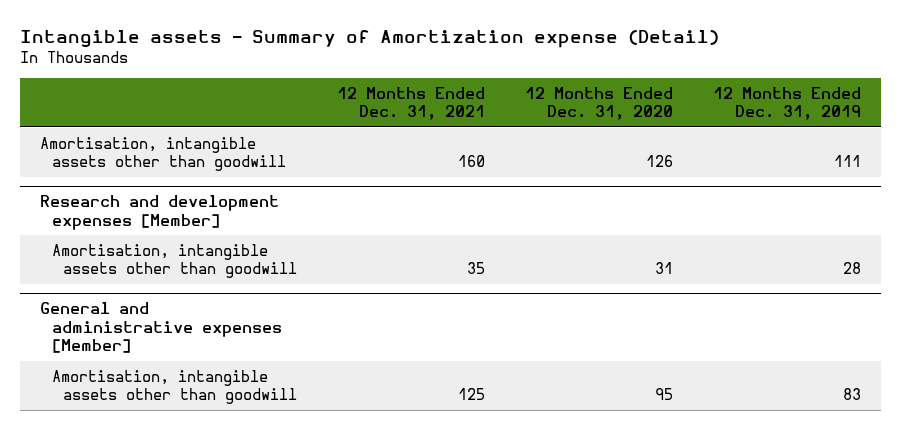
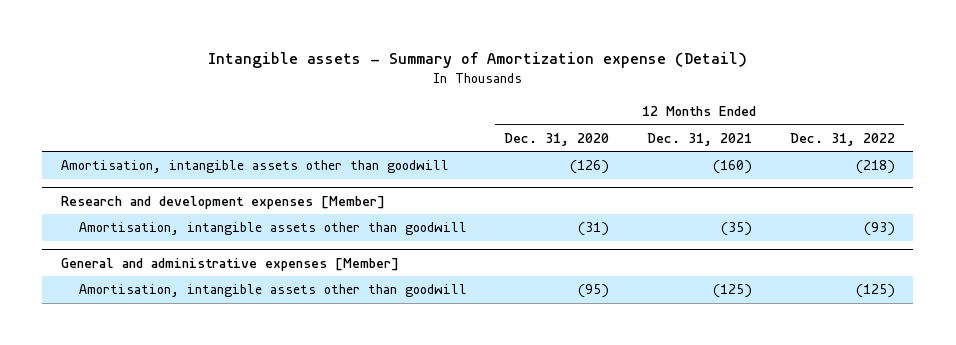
[712,86,861,121] 12 Months Ended Dec. 31, 2019 -> none
none -> [789,132,895,146] Dec. 31, 2022
[457,155,485,168] 160 -> [712,160,752,175] (160)
[645,155,673,168] 126 -> [570,160,610,175] (126)
[466,262,485,275] 35 -> [720,222,752,237] (35)
[654,262,673,275] 31 -> [578,222,610,237] (31)
[457,388,485,401] 125 -> [712,284,752,299] (125)
[654,388,673,401] 95 -> [578,284,610,299] (95)

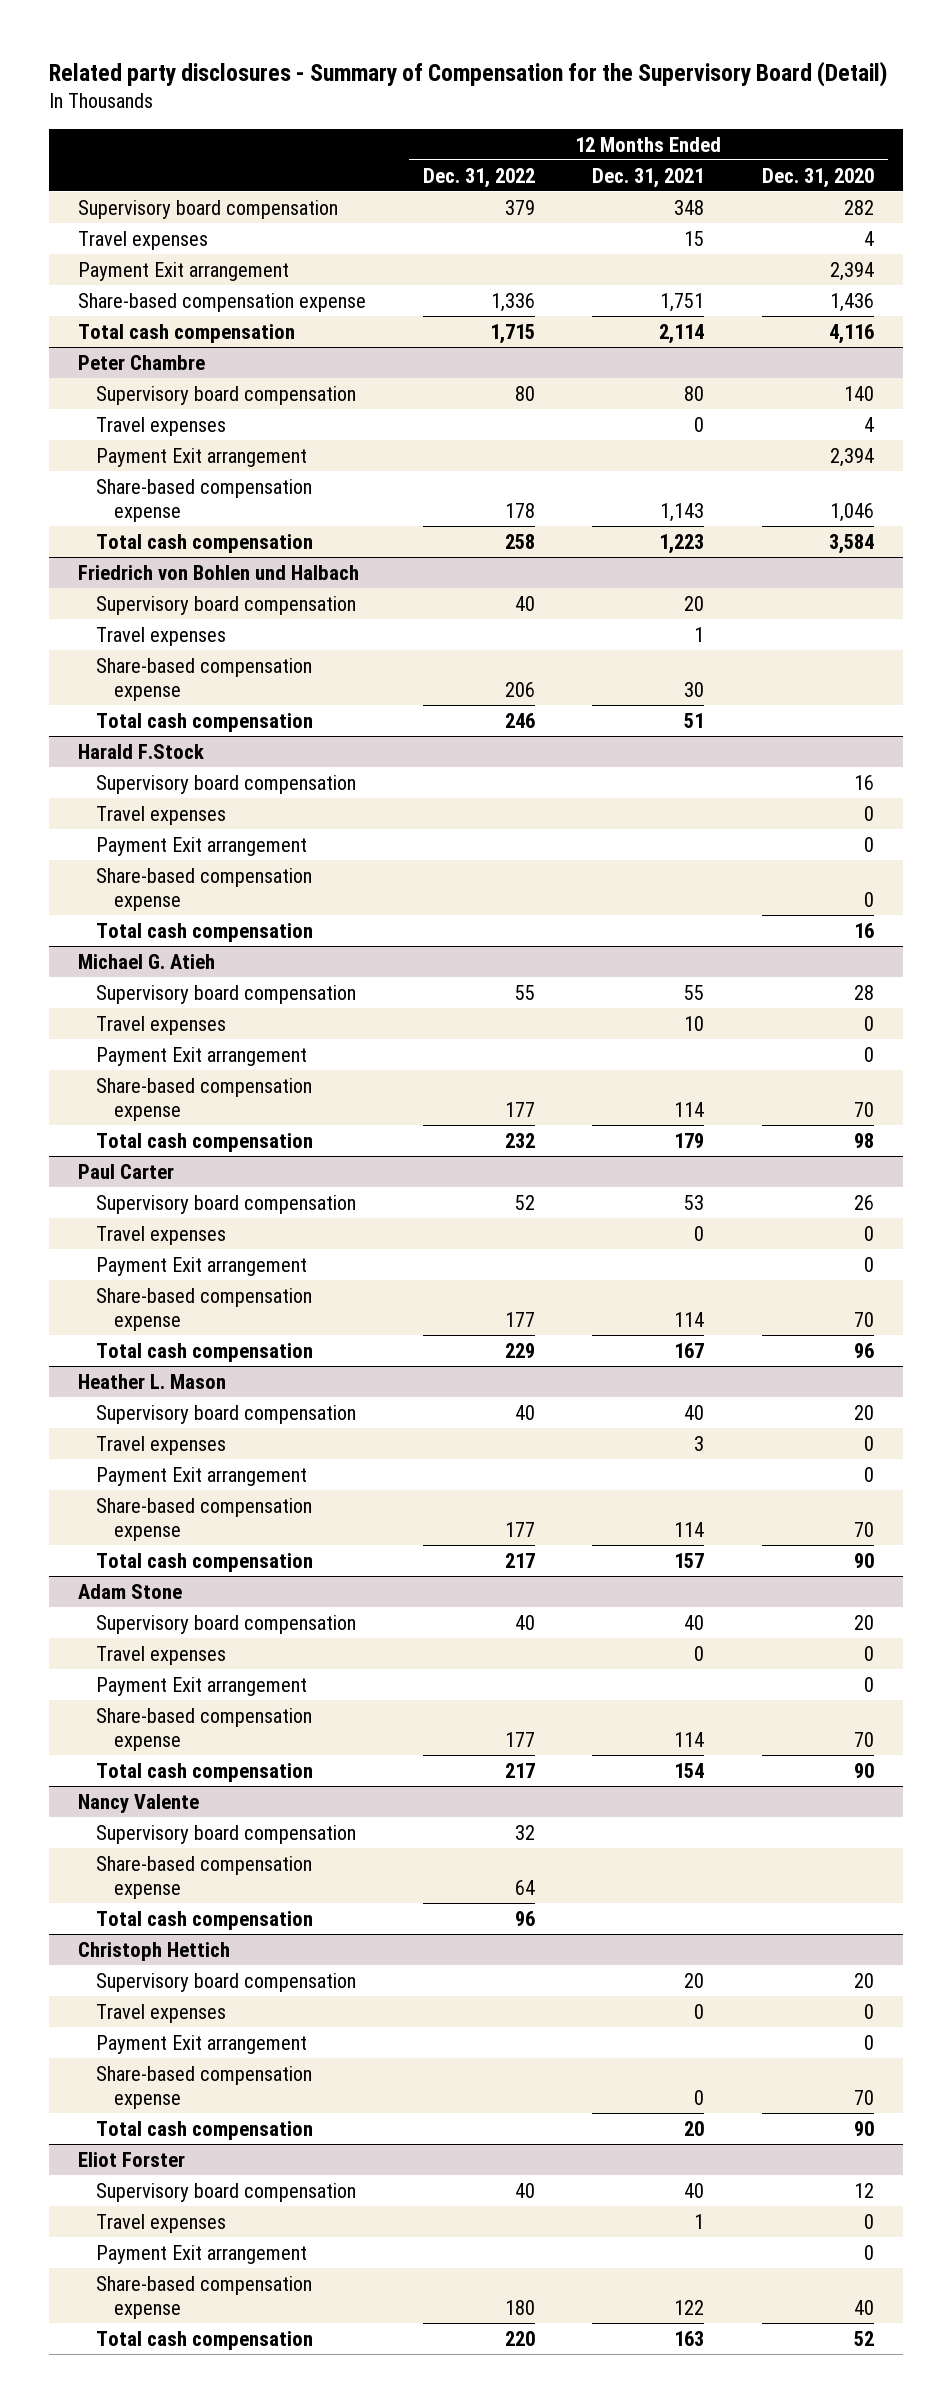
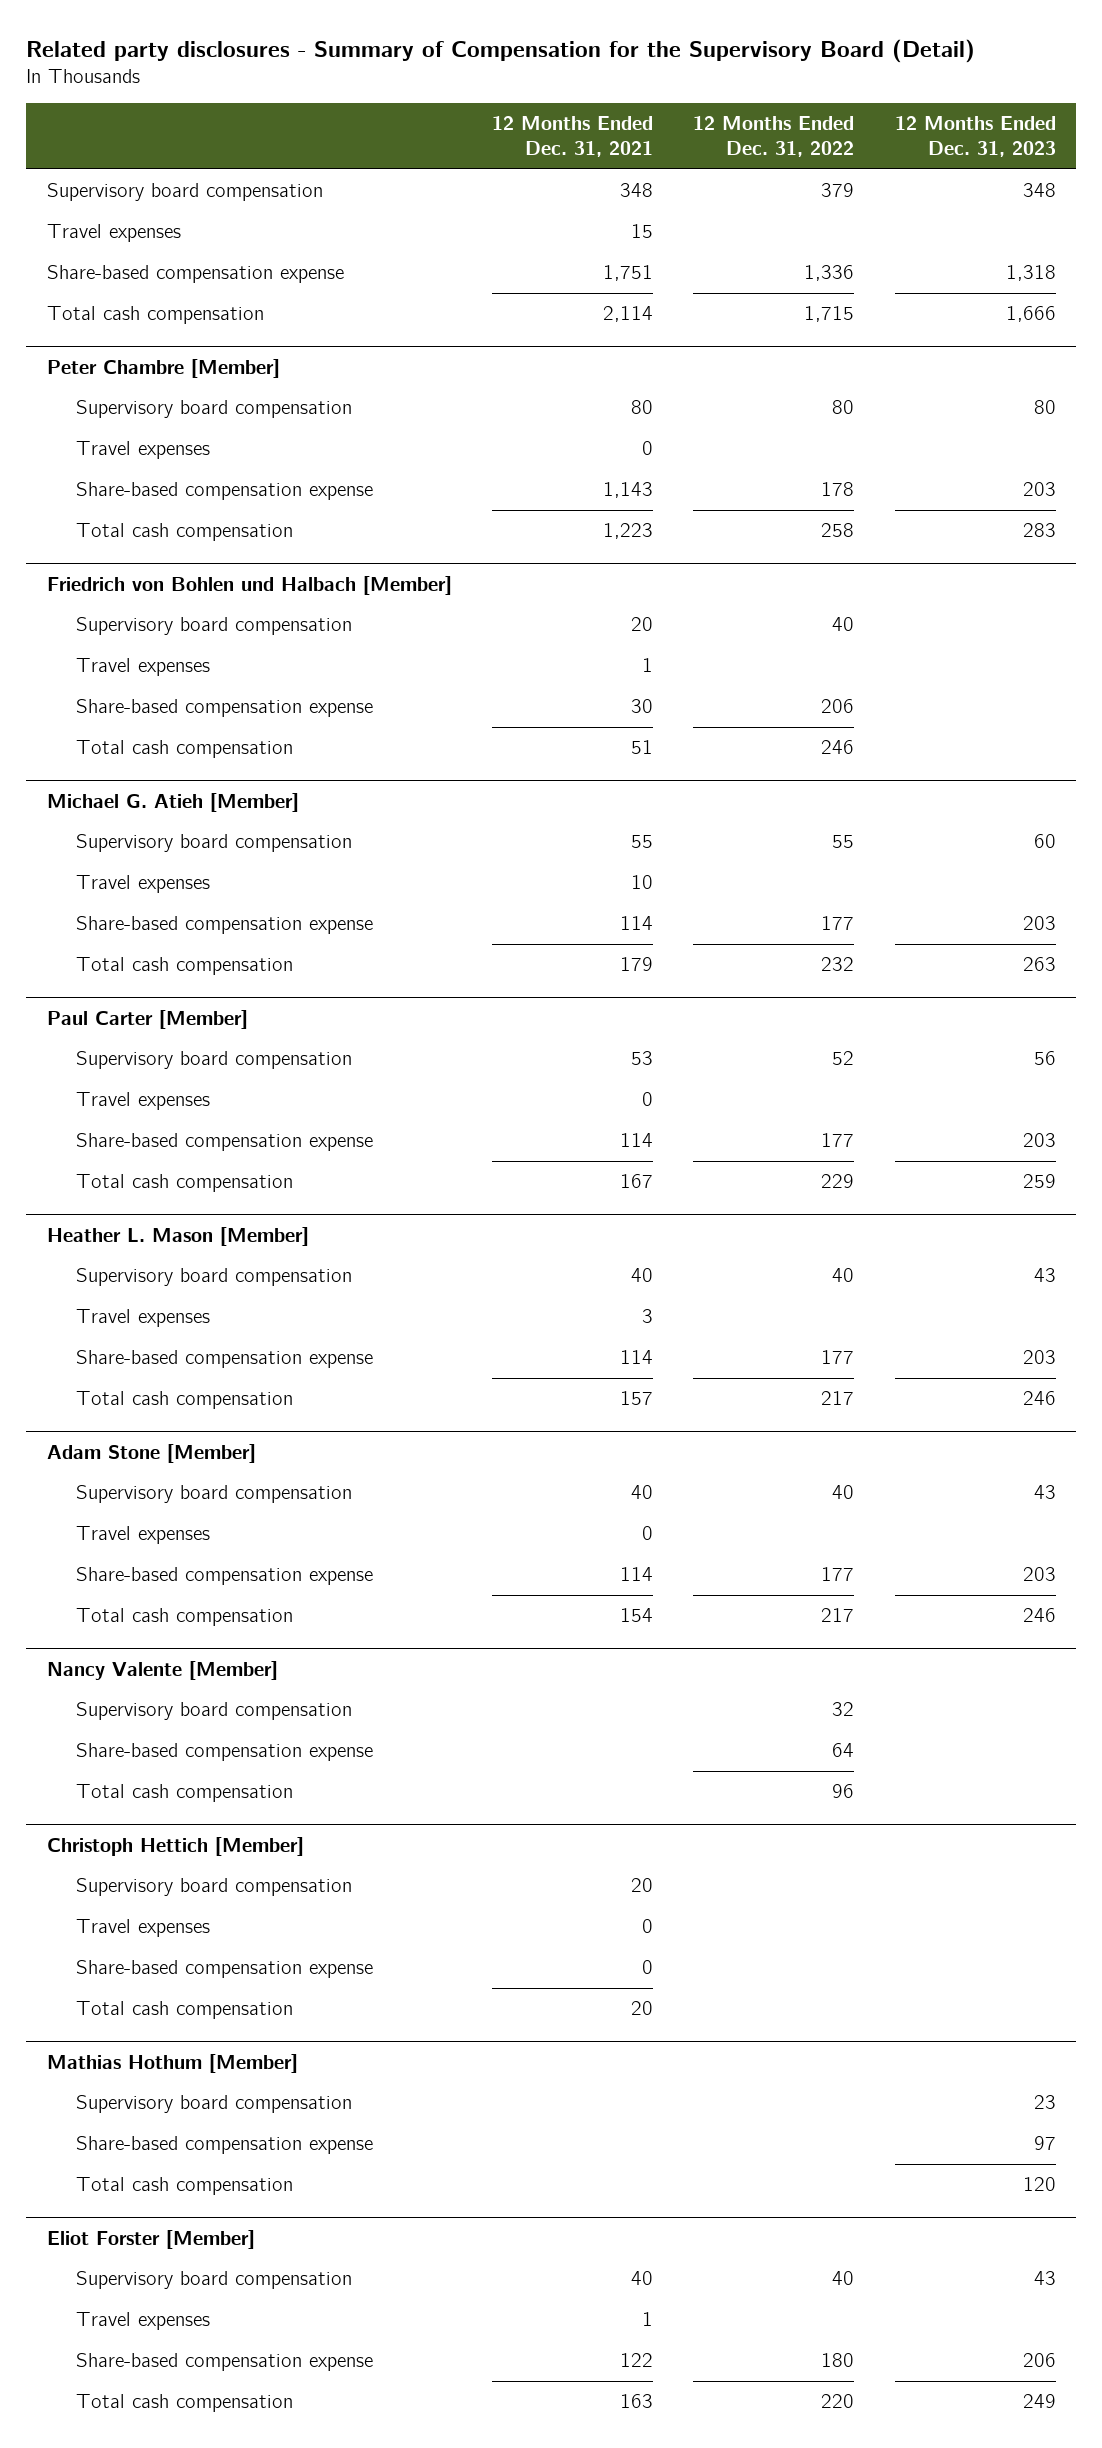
[761,167,874,188] Dec. 31, 2020 -> none
none -> [894,115,1056,158] 12 Months Ended Dec. 31, 2023
[77,261,289,281] Payment Exit arrangement -> none
[77,354,205,370] Peter Chambre -> [46,358,280,378] Peter Chambre [Member]
[95,447,307,467] Payment Exit arrangement -> none
[77,564,359,580] Friedrich von Bohlen und Halbach -> [46,575,452,595] Friedrich von Bohlen und Halbach [Member]
[77,743,204,759] Harald F.Stock -> none
[95,774,356,794] Supervisory board compensation -> none
[95,805,226,825] Travel expenses -> none
[95,836,307,856] Payment Exit arrangement -> none
[95,867,312,911] Share-based compensation expense -> none
[95,922,313,942] Total cash compensation -> none
[77,953,215,969] Michael G. Atieh -> [46,792,299,812] Michael G. Atieh [Member]
[95,1046,307,1066] Payment Exit arrangement -> none
[77,1163,174,1179] Paul Carter -> [46,1009,248,1029] Paul Carter [Member]
[95,1256,307,1276] Payment Exit arrangement -> none
[77,1373,226,1389] Heather L. Mason -> [46,1226,309,1246] Heather L. Mason [Member]
[95,1466,307,1486] Payment Exit arrangement -> none
[77,1583,182,1599] Adam Stone -> [46,1443,256,1463] Adam Stone [Member]
[95,1676,307,1696] Payment Exit arrangement -> none
[77,1793,199,1813] Nancy Valente -> [46,1660,278,1680] Nancy Valente [Member]
[77,1941,230,1961] Christoph Hettich -> [46,1836,304,1856] Christoph Hettich [Member]
[95,2034,307,2054] Payment Exit arrangement -> none
none -> [46,2053,298,2073] Mathias Hothum [Member]
none -> [75,2095,352,2114] Supervisory board compensation
none -> [75,2136,373,2155] Share-based compensation expense
none -> [75,2177,293,2196] Total cash compensation
[77,2151,185,2167] Eliot Forster -> [46,2229,255,2249] Eliot Forster [Member]
[95,2244,307,2264] Payment Exit arrangement -> none

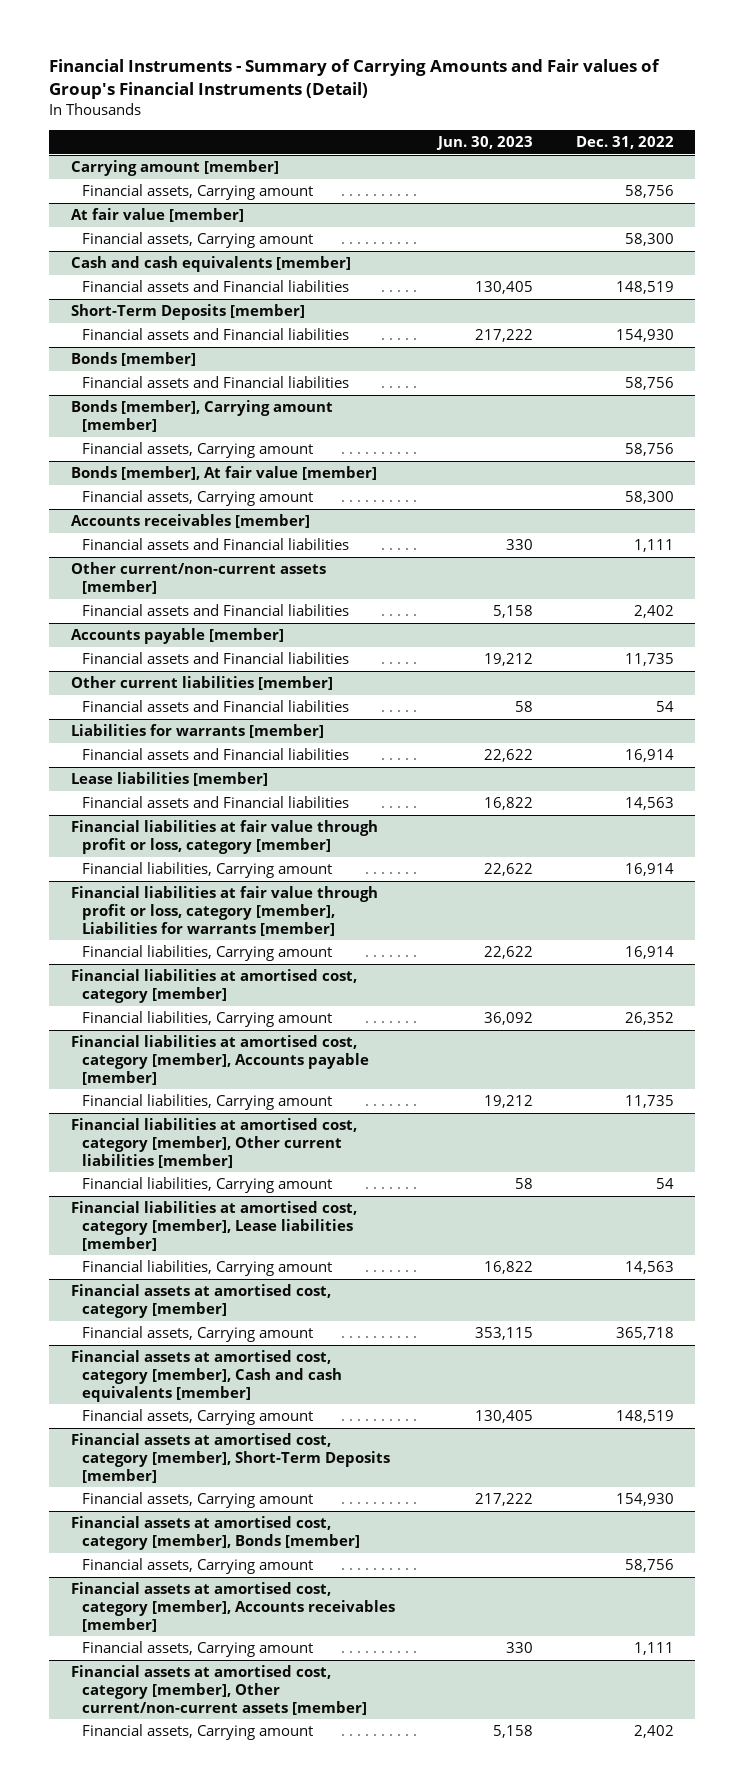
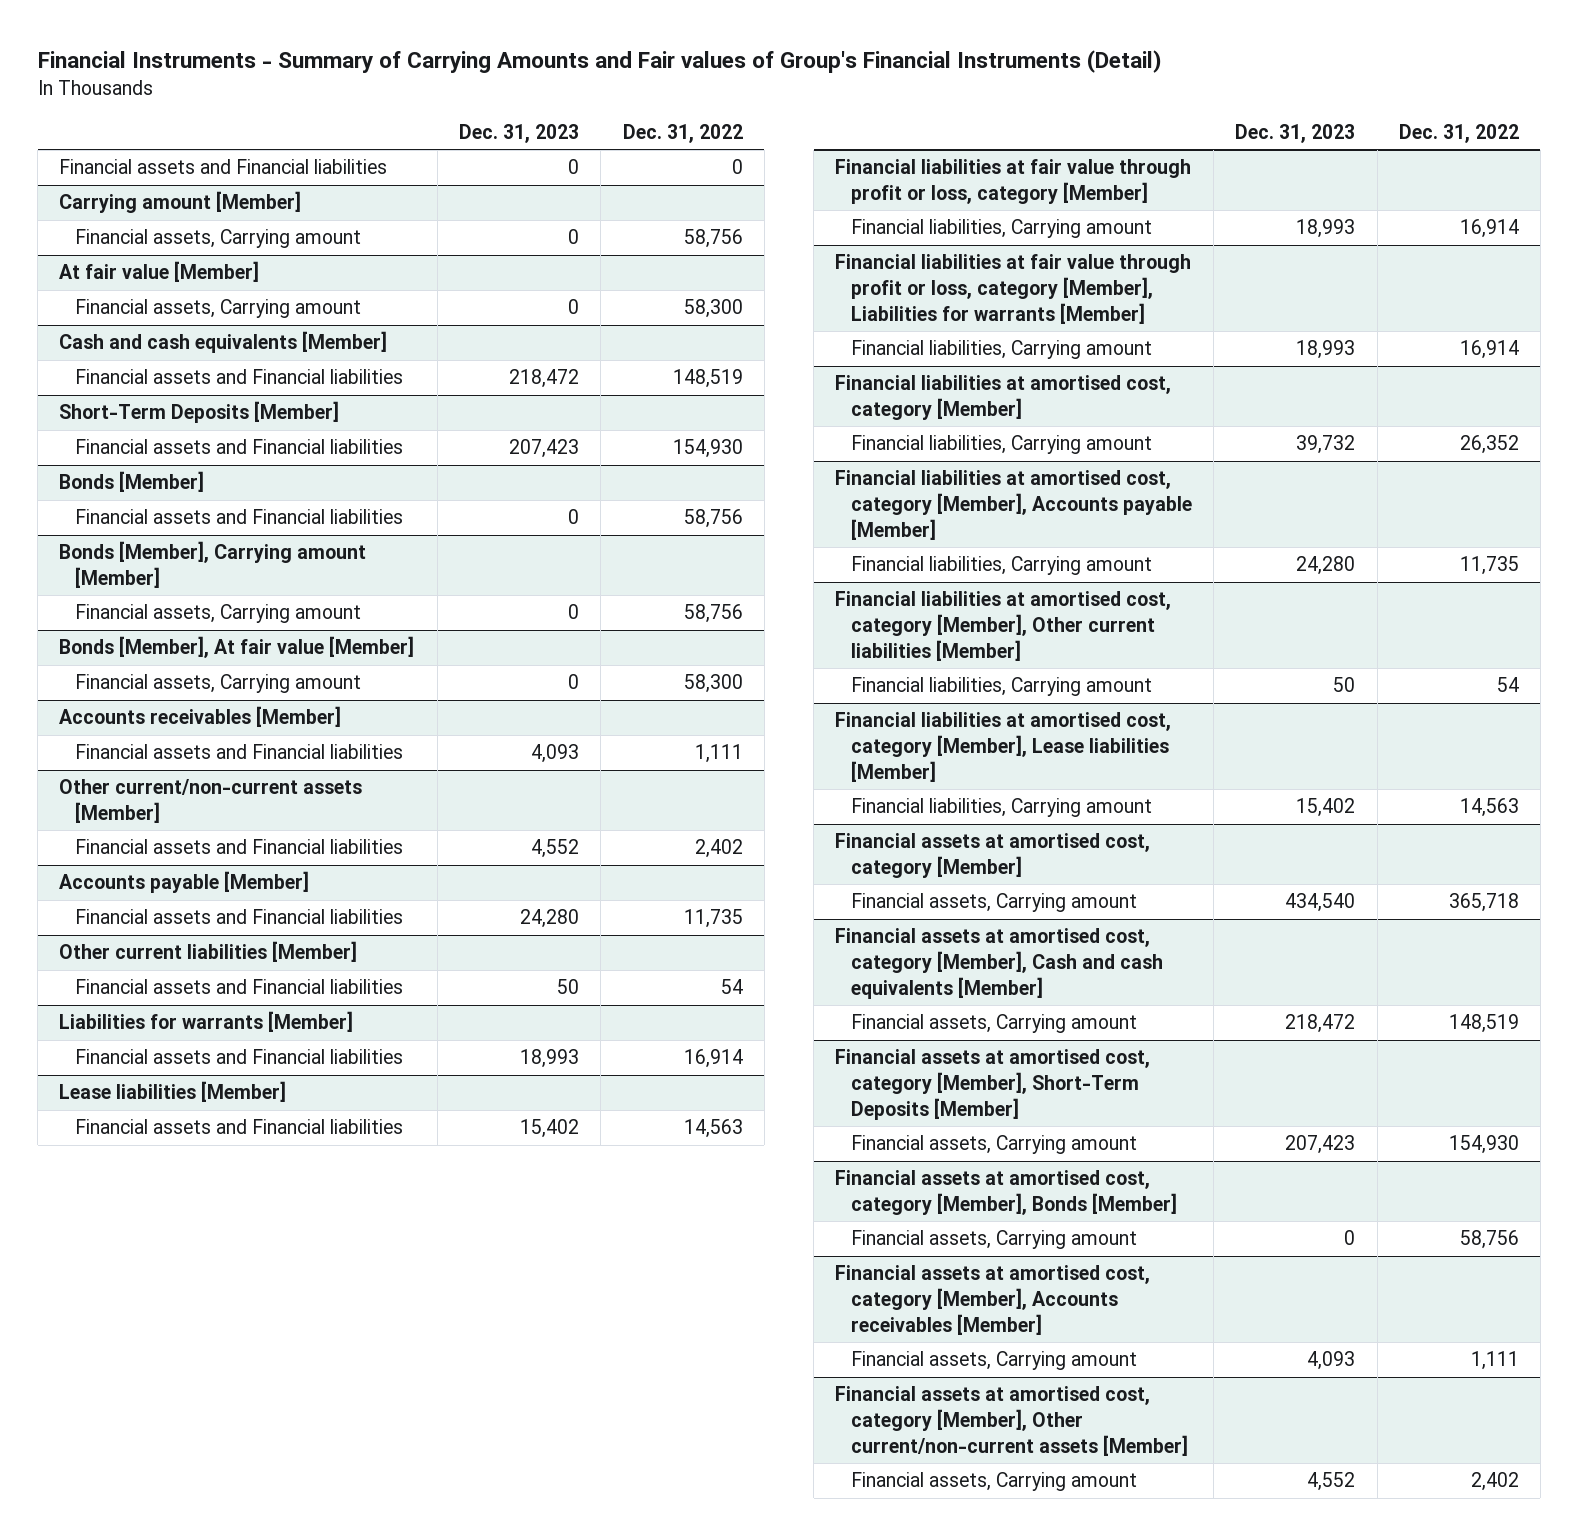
[436,136,534,151] Jun. 30, 2023 -> none
none -> [459,124,580,144] Dec. 31, 2023
none -> [59,159,388,175] Financial assets and Financial liabilities
[70,160,279,177] Carrying amount [member] -> [59,191,302,214] Carrying amount [Member]
[70,208,244,223] At fair value [member] -> [59,261,260,283] At fair value [Member]
[70,256,351,273] Cash and cash equivalents [member] -> [59,331,388,354] Cash and cash equivalents [Member]
[70,304,305,321] Short-Term Deposits [member] -> [59,401,340,424] Short-Term Deposits [Member]
[70,352,196,367] Bonds [member] -> [59,471,205,493] Bonds [Member]
[70,400,333,432] Bonds [member], Carrying amount [member] -> [59,541,367,588] Bonds [Member], Carrying amount [Member]
[70,466,377,481] Bonds [member], At fair value [member] -> [59,636,415,659] Bonds [Member], At fair value [Member]
[70,514,310,529] Accounts receivables [member] -> [59,706,342,728] Accounts receivables [Member]
[70,562,326,594] Other current/non-current assets [member] -> [59,779,363,823] Other current/non-current assets [Member]
[70,628,284,645] Accounts payable [member] -> [59,871,310,894] Accounts payable [Member]
[70,676,333,691] Other current liabilities [member] -> [59,941,358,963] Other current liabilities [Member]
[70,724,324,739] Liabilities for warrants [member] -> [59,1011,354,1033] Liabilities for warrants [Member]
[70,772,268,787] Lease liabilities [member] -> [59,1081,287,1103] Lease liabilities [Member]
[70,820,378,854] Financial liabilities at fair value through profit or loss, category [member] -> [835,159,1192,204] Financial liabilities at fair value through profit or loss, category [Member]
[70,886,378,936] Financial liabilities at fair value through profit or loss, category [member], Liabilities for warrants [member] -> [835,254,1192,324] Financial liabilities at fair value through profit or loss, category [Member], Liabilities for warrants [Member]
[70,969,357,1003] Financial liabilities at amortised cost, category [member] -> [835,375,1172,420] Financial liabilities at amortised cost, category [Member]
[70,1035,370,1085] Financial liabilities at amortised cost, category [member], Accounts payable [member] -> [835,470,1192,540] Financial liabilities at amortised cost, category [Member], Accounts payable [Member]
[70,1118,357,1168] Financial liabilities at amortised cost, category [member], Other current liabilities [member] -> [835,591,1172,661] Financial liabilities at amortised cost, category [Member], Other current liabilities [Member]
[70,1201,357,1251] Financial liabilities at amortised cost, category [member], Lease liabilities [member] -> [835,712,1172,782] Financial liabilities at amortised cost, category [Member], Lease liabilities [Member]
[70,1284,331,1318] Financial assets at amortised cost, category [member] -> [835,833,1151,878] Financial assets at amortised cost, category [Member]
[70,1350,343,1402] Financial assets at amortised cost, category [member], Cash and cash equivalents [member] -> [835,928,1163,999] Financial assets at amortised cost, category [Member], Cash and cash equivalents [Member]
[70,1433,391,1483] Financial assets at amortised cost, category [member], Short-Term Deposits [member] -> [835,1049,1151,1120] Financial assets at amortised cost, category [Member], Short-Term Deposits [Member]
[70,1516,361,1550] Financial assets at amortised cost, category [member], Bonds [member] -> [835,1170,1177,1215] Financial assets at amortised cost, category [Member], Bonds [Member]
[70,1582,396,1632] Financial assets at amortised cost, category [member], Accounts receivables [member] -> [835,1265,1151,1335] Financial assets at amortised cost, category [Member], Accounts receivables [Member]
[70,1665,368,1715] Financial assets at amortised cost, category [member], Other current/non-current assets [member] -> [835,1386,1188,1456] Financial assets at amortised cost, category [Member], Other current/non-current assets [Member]

